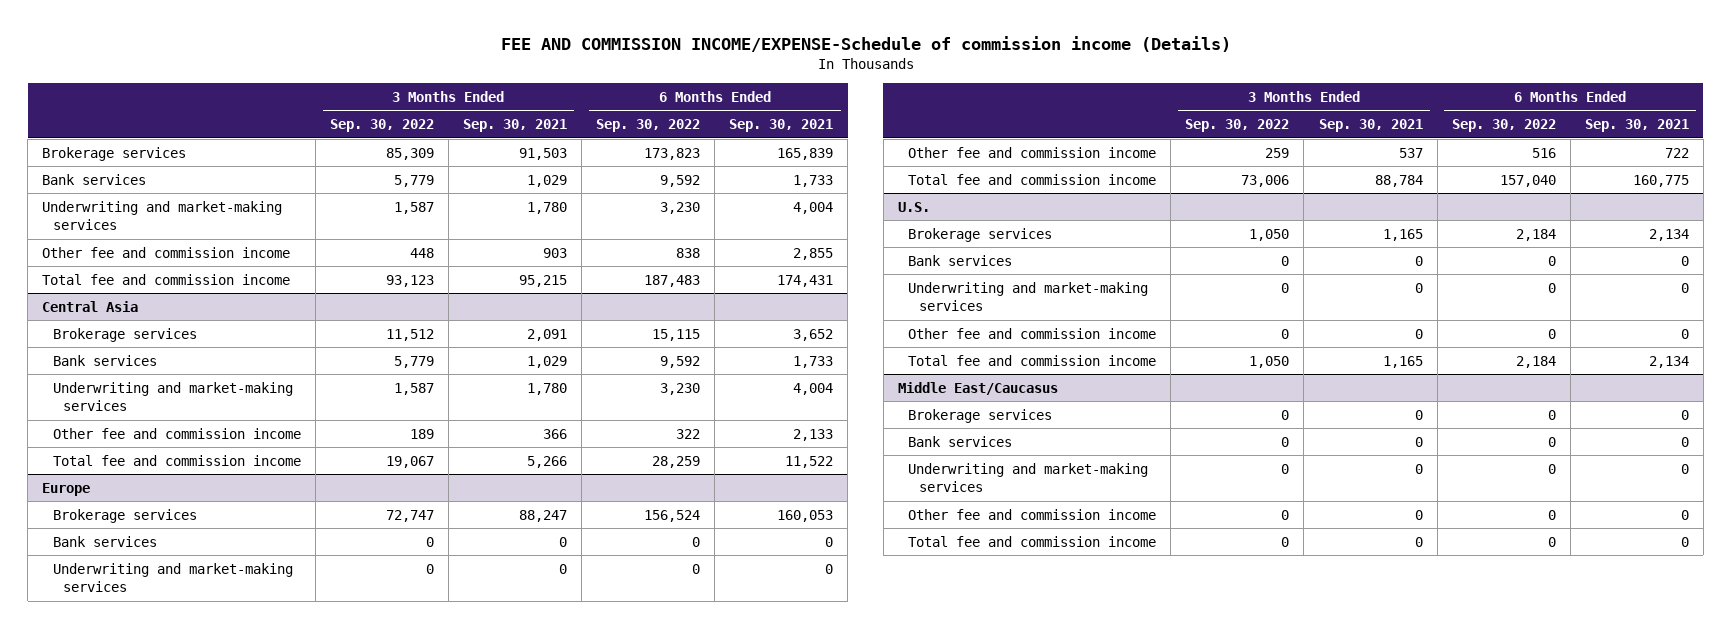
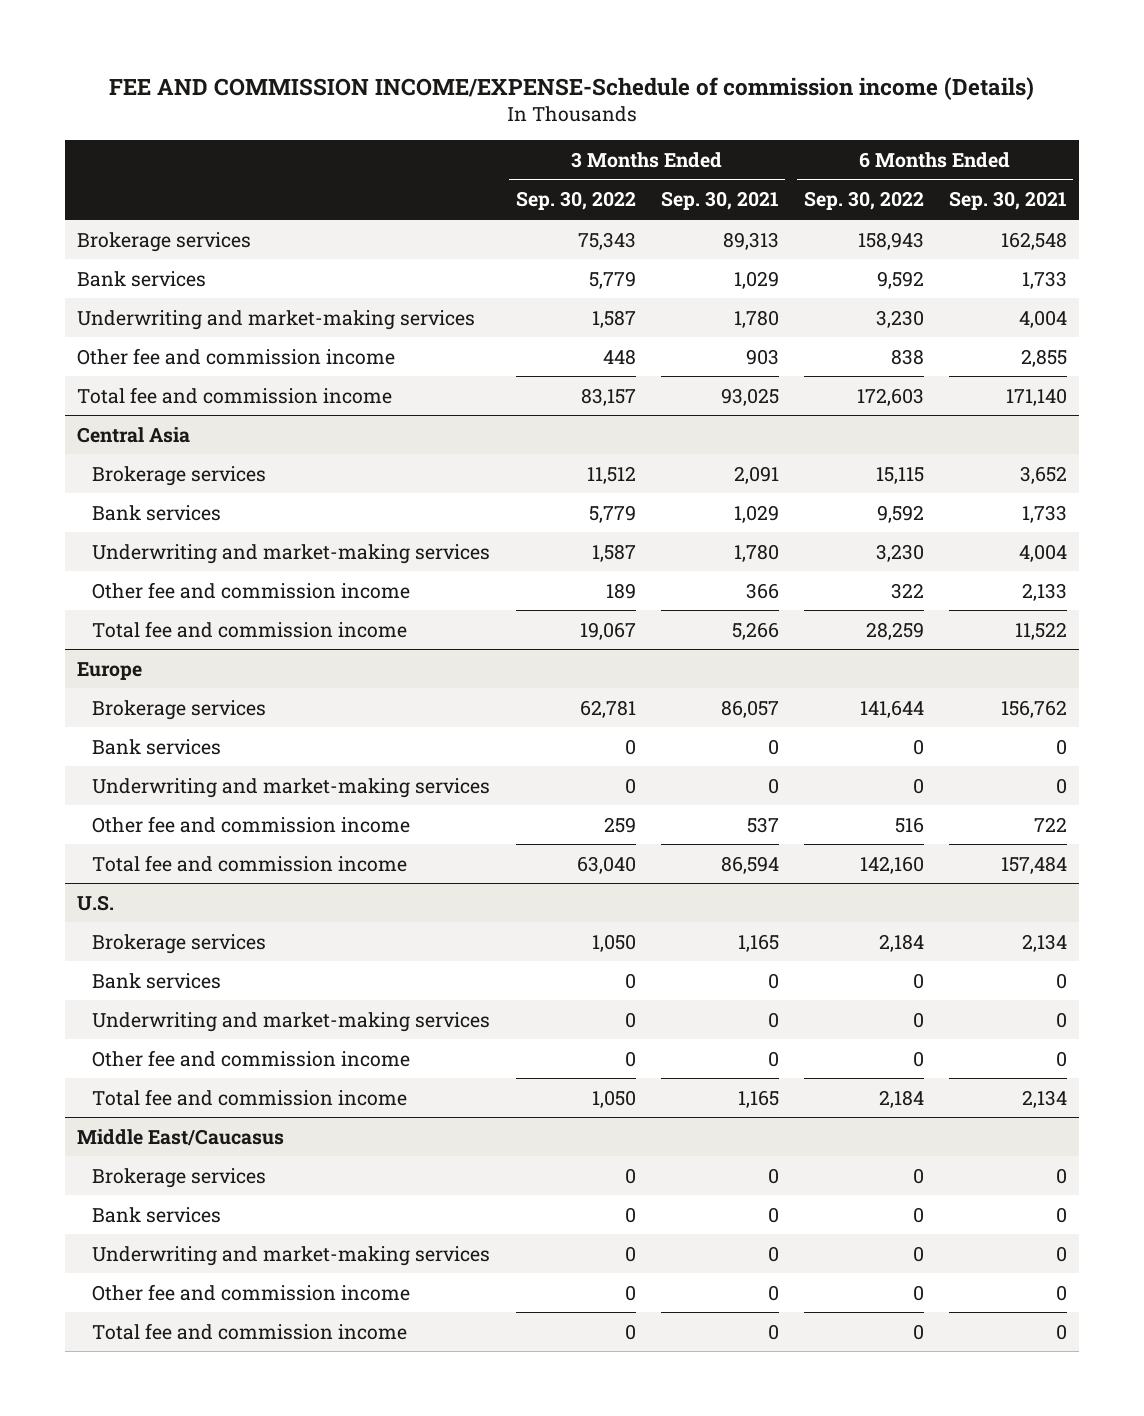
[385,147,434,160] 85,309 -> [577,231,636,250] 75,343
[519,147,568,160] 91,503 -> [722,231,779,250] 89,313
[644,147,701,160] 173,823 -> [857,231,924,250] 158,943
[777,147,834,160] 165,839 -> [1000,231,1067,250] 162,548
[385,274,434,287] 93,123 -> [580,387,636,406] 83,157
[519,274,568,287] 95,215 -> [720,387,779,406] 93,025
[644,274,701,287] 187,483 -> [856,387,924,406] 172,603
[777,274,834,287] 174,431 -> [1005,387,1067,406] 171,140
[385,509,434,522] 72,747 -> [579,699,636,718] 62,781
[519,509,568,522] 88,247 -> [720,699,779,718] 86,057
[644,509,701,522] 156,524 -> [859,699,924,718] 141,644
[777,509,834,522] 160,053 -> [1000,699,1067,718] 156,762
[1241,174,1290,187] 73,006 -> [576,855,636,874] 63,040
[1374,174,1423,187] 88,784 -> [720,855,779,874] 86,594
[1499,174,1556,187] 157,040 -> [859,855,924,874] 142,160
[1632,174,1689,187] 160,775 -> [1000,855,1067,874] 157,484

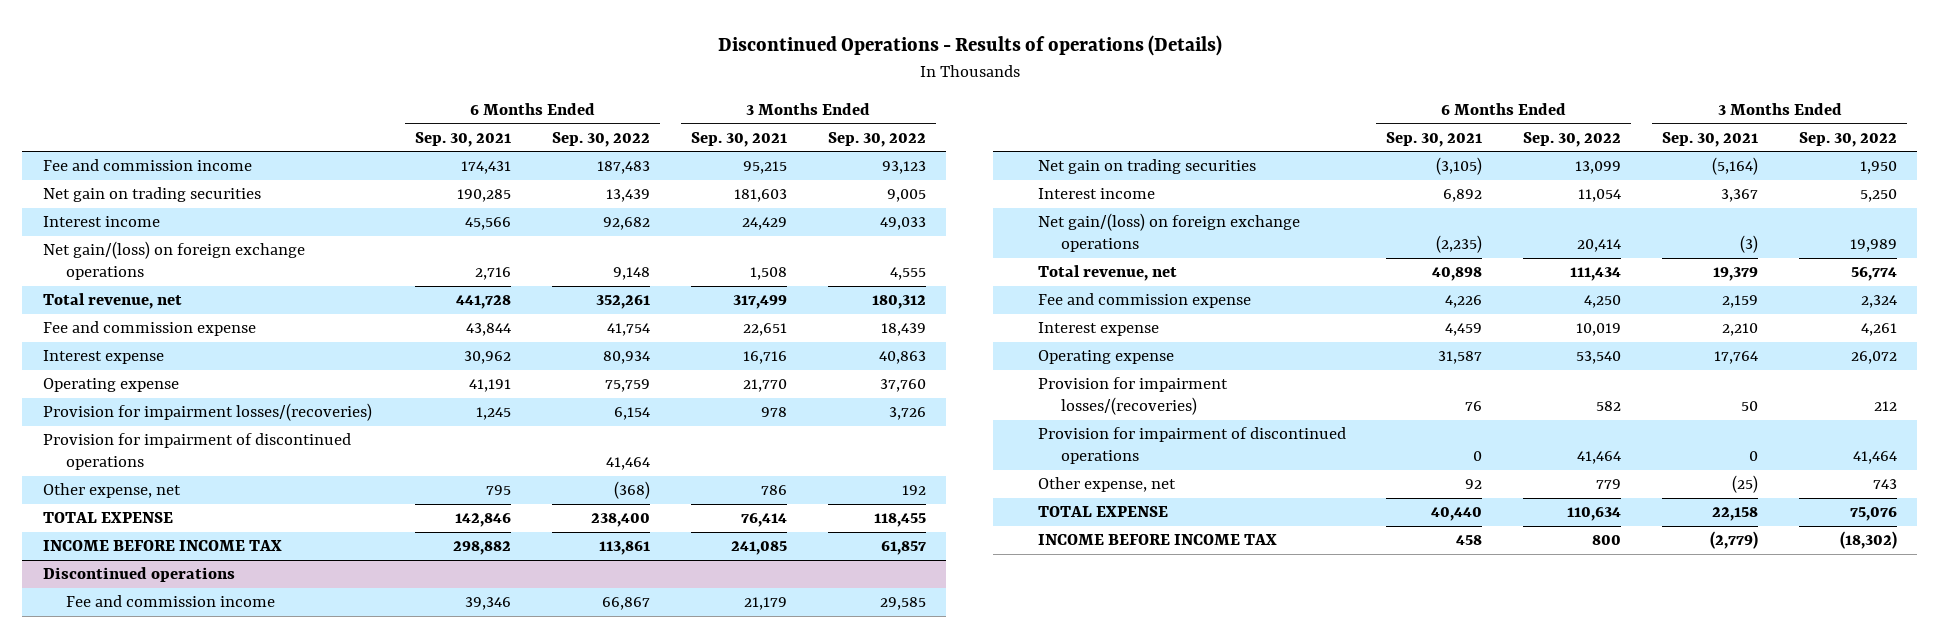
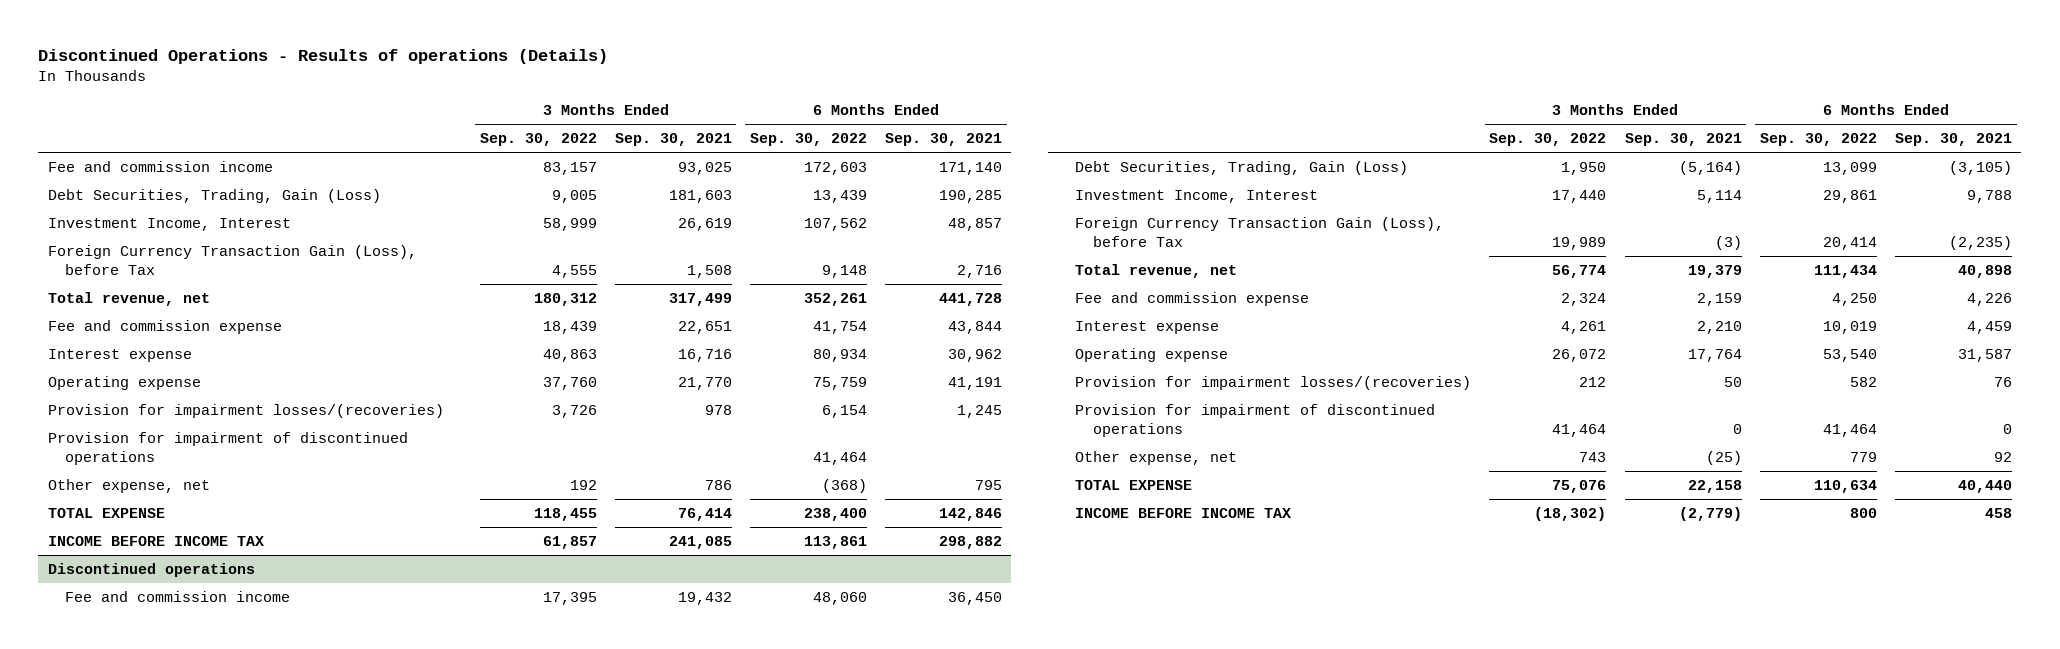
[461,161,512,175] 174,431 -> [939,161,1003,175] 171,140
[597,161,651,175] 187,483 -> [803,161,867,175] 172,603
[743,161,788,175] 95,215 -> [677,161,732,175] 93,025
[881,161,926,175] 93,123 -> [542,161,597,175] 83,157
[42,187,261,203] Net gain on trading securities -> [47,188,381,203] Debt Securities, Trading, Gain (Loss)
[42,216,160,228] Interest income -> [47,217,291,231] Investment Income, Interest
[465,217,512,231] 45,566 -> [948,217,1003,231] 48,857
[603,217,651,231] 92,682 -> [803,217,867,231] 107,562
[742,217,788,231] 24,429 -> [677,217,732,231] 26,619
[879,217,926,231] 49,033 -> [542,217,597,231] 58,999
[42,241,305,281] Net gain/(loss) on foreign exchange operations -> [47,244,417,275] Foreign Currency Transaction Gain (Loss), before Tax
[465,597,512,611] 39,346 -> [948,591,1003,605] 36,450
[602,597,651,611] 66,867 -> [812,591,867,605] 48,060
[744,597,788,611] 21,179 -> [677,591,732,605] 19,432
[879,597,926,611] 29,585 -> [542,591,597,605] 17,395
[1037,159,1256,175] Net gain on trading securities -> [1075,160,1409,175] Debt Securities, Trading, Gain (Loss)
[1037,188,1155,200] Interest income -> [1075,189,1319,203] Investment Income, Interest
[1443,189,1483,203] 6,892 -> [1967,189,2013,203] 9,788
[1578,189,1622,203] 11,054 -> [1822,189,1877,203] 29,861
[1721,189,1759,203] 3,367 -> [1696,189,1742,203] 5,114
[1859,189,1897,203] 5,250 -> [1552,189,1607,203] 17,440
[1037,213,1300,253] Net gain/(loss) on foreign exchange operations -> [1075,216,1445,247] Foreign Currency Transaction Gain (Loss), before Tax

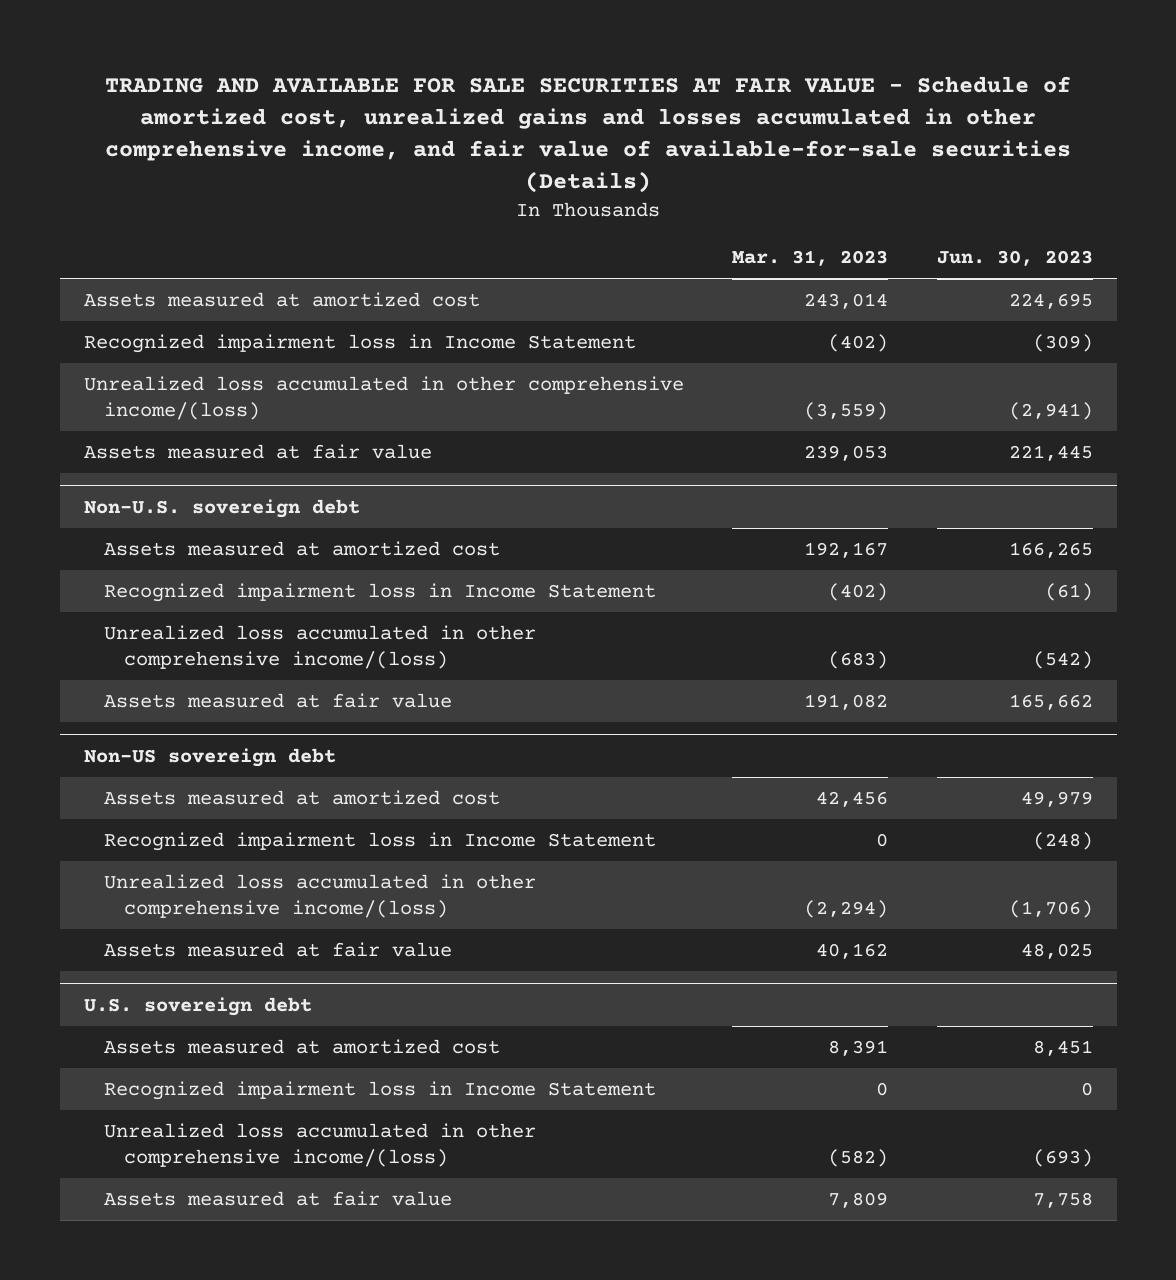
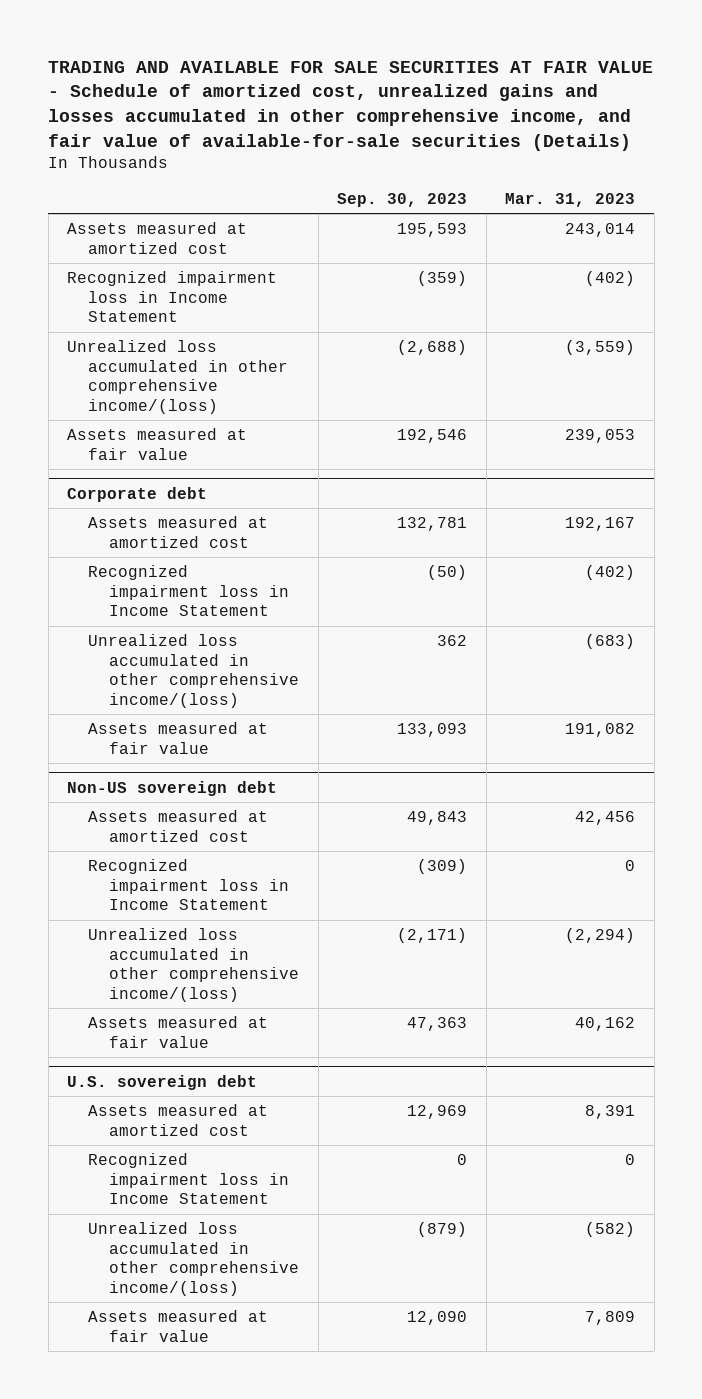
[936,250,1093,267] Jun. 30, 2023 -> none
none -> [337,192,468,207] Sep. 30, 2023
[83,498,360,518] Non-U.S. sovereign debt -> [67,486,208,502] Corporate debt

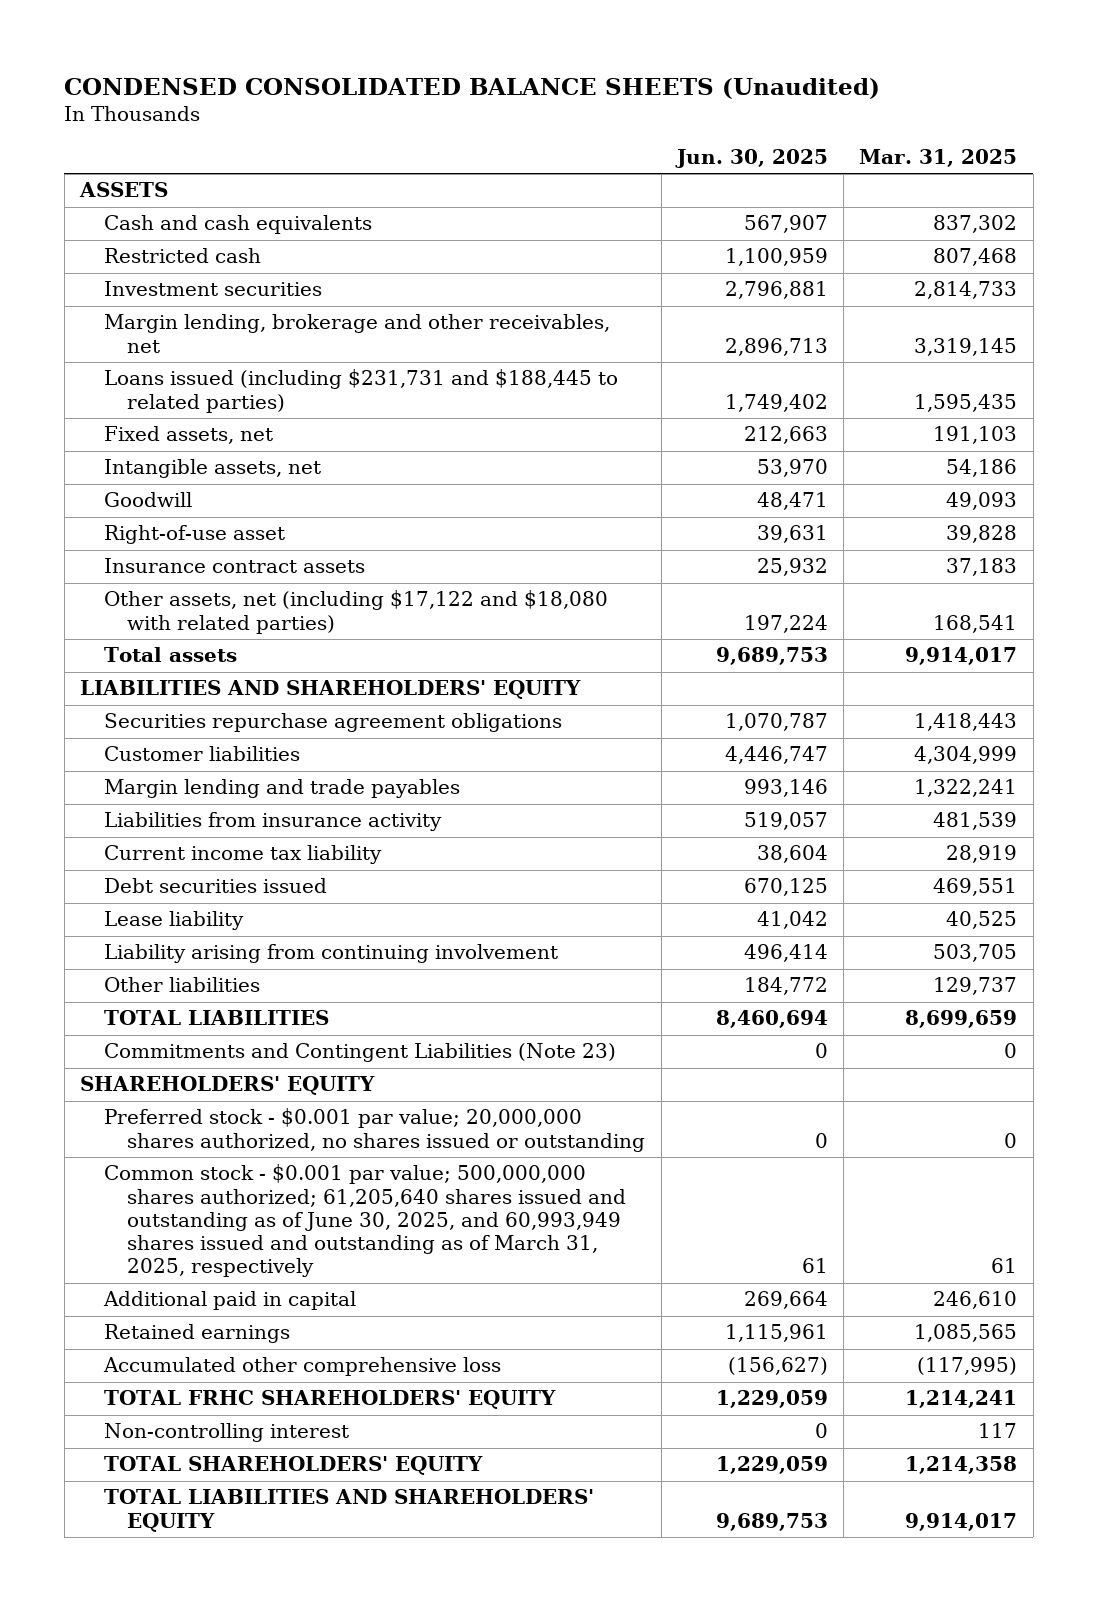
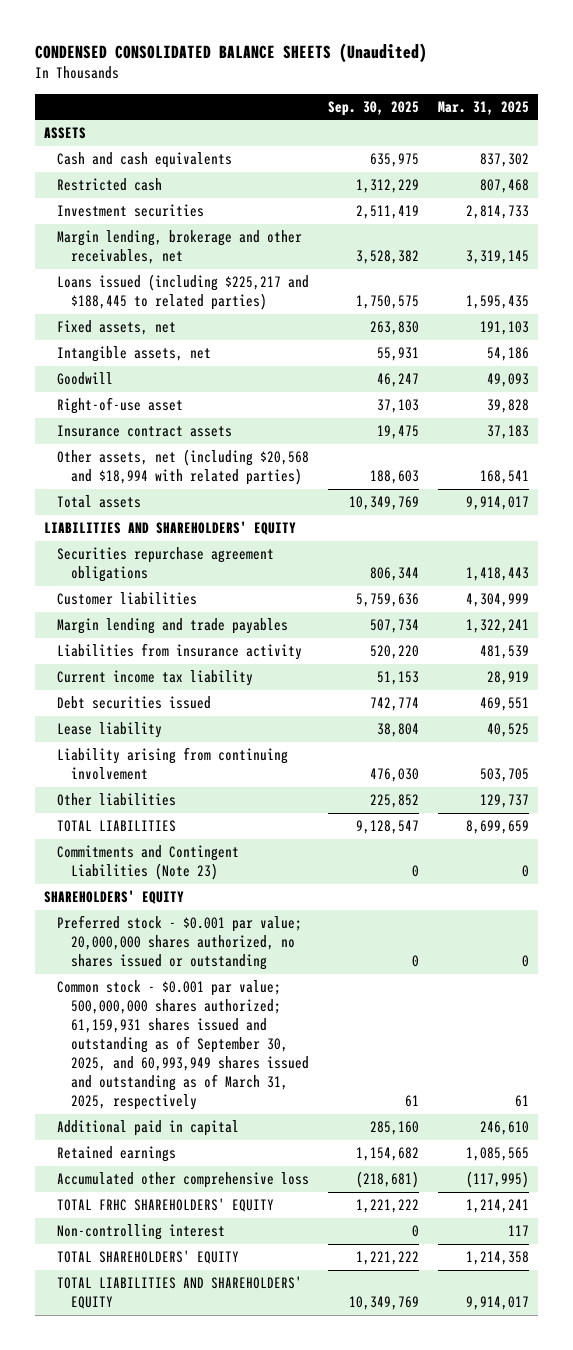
[674,149,828,169] Jun. 30, 2025 -> none
none -> [327,100,419,116] Sep. 30, 2025
[103,369,618,413] Loans issued (including $231,731 and $188,445 to related parties) -> [57,274,310,311] Loans issued (including $225,217 and $188,445 to related parties)
[103,590,608,634] Other assets, net (including $17,122 and $18,080 with related parties) -> [57,449,310,486] Other assets, net (including $20,568 and $18,994 with related parties)
[103,1164,627,1278] Common stock - $0.001 par value; 500,000,000 shares authorized; 61,205,640 shares issued and outstanding as of June 30, 2025, and 60,993,949 shares issued and outstanding as of March 31, 2025, respectively -> [57,980,309,1111] Common stock - $0.001 par value; 500,000,000 shares authorized; 61,159,931 shares issued and outstanding as of September 30, 2025, and 60,993,949 shares issued and outstanding as of March 31, 2025, respectively

